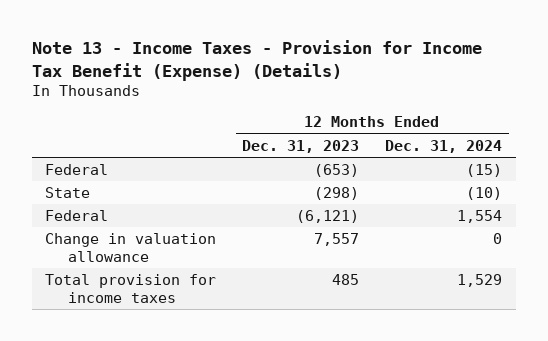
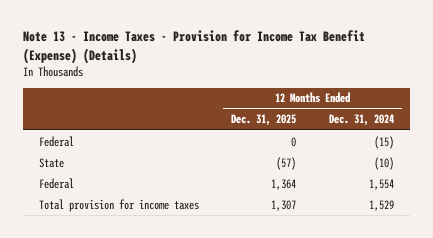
[242,139,360,153] Dec. 31, 2023 -> none
none -> [231,114,297,127] Dec. 31, 2025
[45,232,217,262] Change in valuation allowance -> none

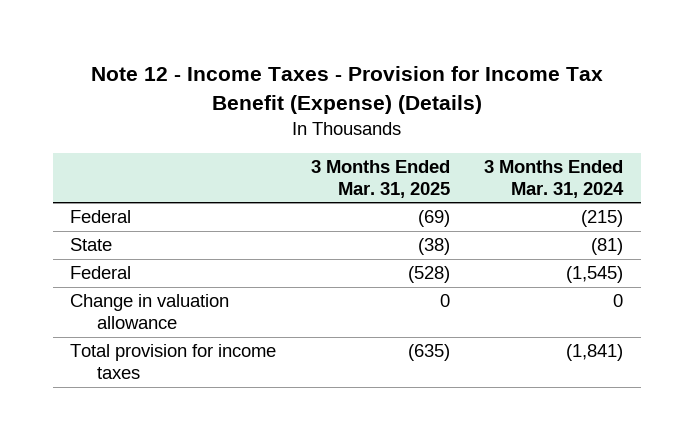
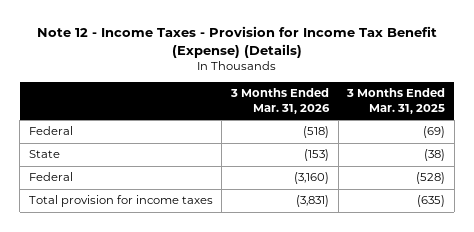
[484,160,625,198] 3 Months Ended Mar. 31, 2024 -> none
none -> [229,88,330,114] 3 Months Ended Mar. 31, 2026
[70,294,230,329] Change in valuation allowance -> none

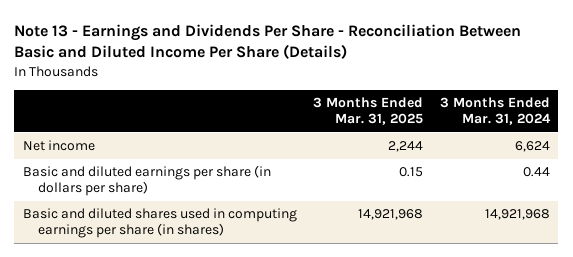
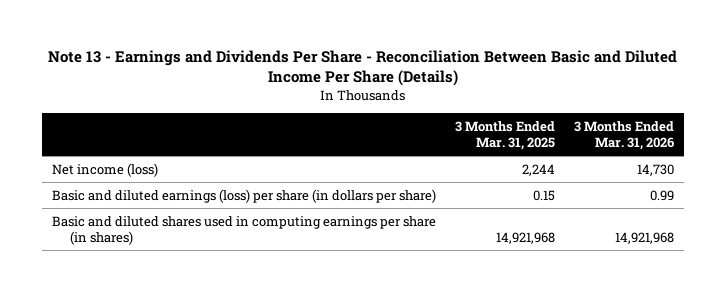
[439,97,551,126] 3 Months Ended Mar. 31, 2024 -> none
none -> [574,120,675,150] 3 Months Ended Mar. 31, 2026
[22,140,95,152] Net income -> [51,162,158,177] Net income (loss)
[22,165,271,197] Basic and diluted earnings per share (in dollars per share) -> [51,188,436,203] Basic and diluted earnings (loss) per share (in dollars per share)

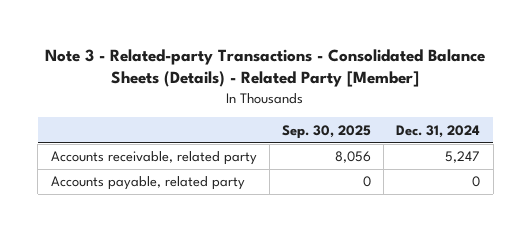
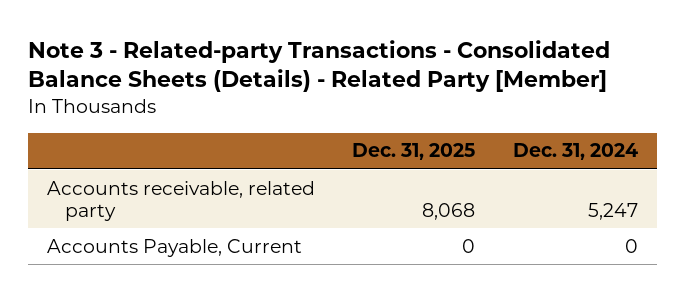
[281,124,371,139] Sep. 30, 2025 -> none
none -> [352,143,476,161] Dec. 31, 2025
[50,176,245,191] Accounts payable, related party -> [46,238,302,257] Accounts Payable, Current

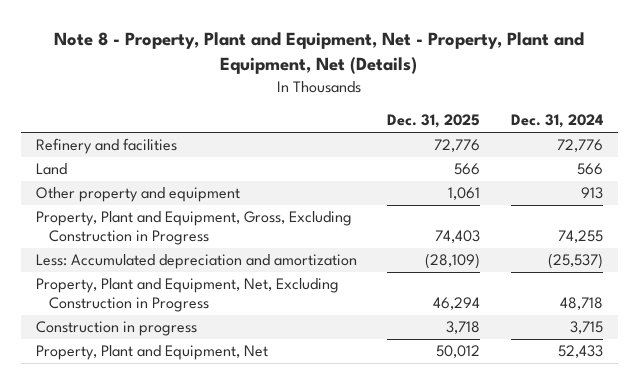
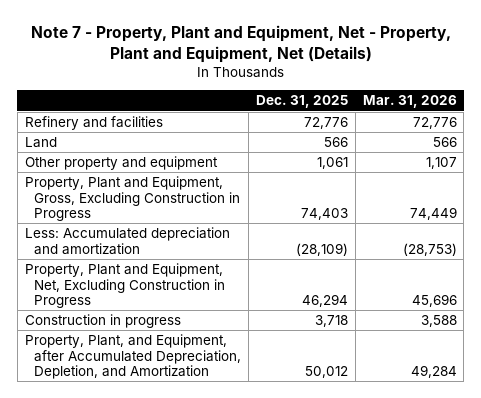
[54,32,585,75] Note 8 - Property, Plant and Equipment, Net - Property, Plant and Equipment, Net (Details) -> [30,25,451,63] Note 7 - Property, Plant and Equipment, Net - Property, Plant and Equipment, Net (Details)
[510,114,603,129] Dec. 31, 2024 -> none
none -> [362,95,457,109] Mar. 31, 2026
[35,345,268,361] Property, Plant and Equipment, Net -> [24,334,242,379] Property, Plant, and Equipment, after Accumulated Depreciation, Depletion, and Amortization

